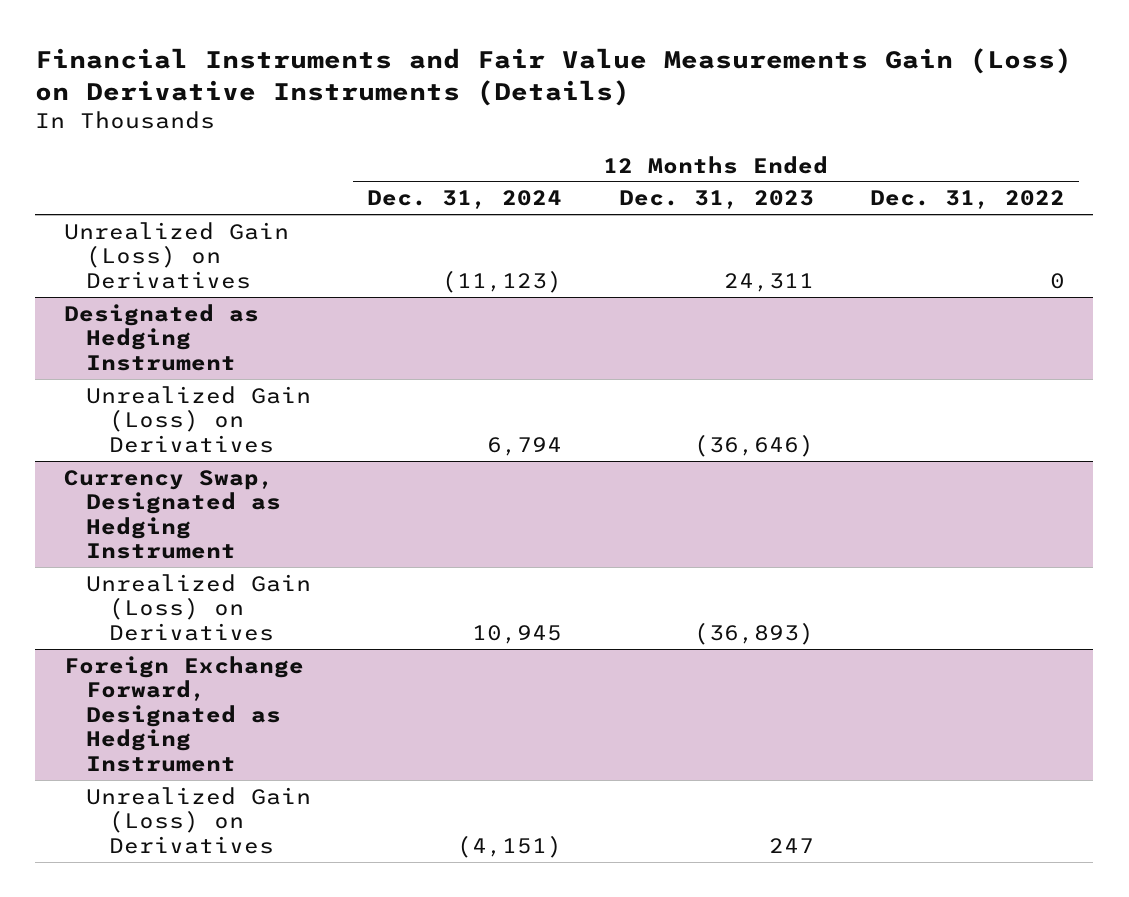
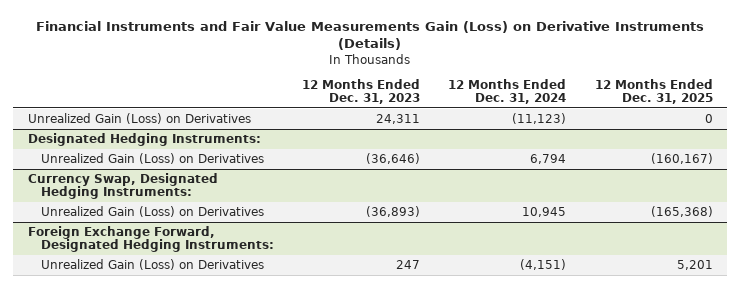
[870,190,1066,210] Dec. 31, 2022 -> none
none -> [594,78,713,105] 12 Months Ended Dec. 31, 2025
[63,303,259,371] Designated as Hedging Instrument -> [27,133,261,147] Designated Hedging Instruments:
[63,469,282,560] Currency Swap, Designated as Hedging Instrument -> [27,173,218,200] Currency Swap, Designated Hedging Instruments:
[63,655,304,773] Foreign Exchange Forward, Designated as Hedging Instrument -> [27,226,274,253] Foreign Exchange Forward, Designated Hedging Instruments:

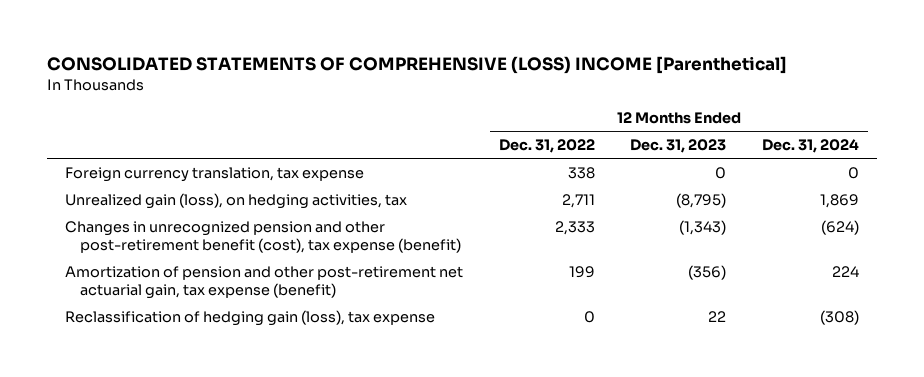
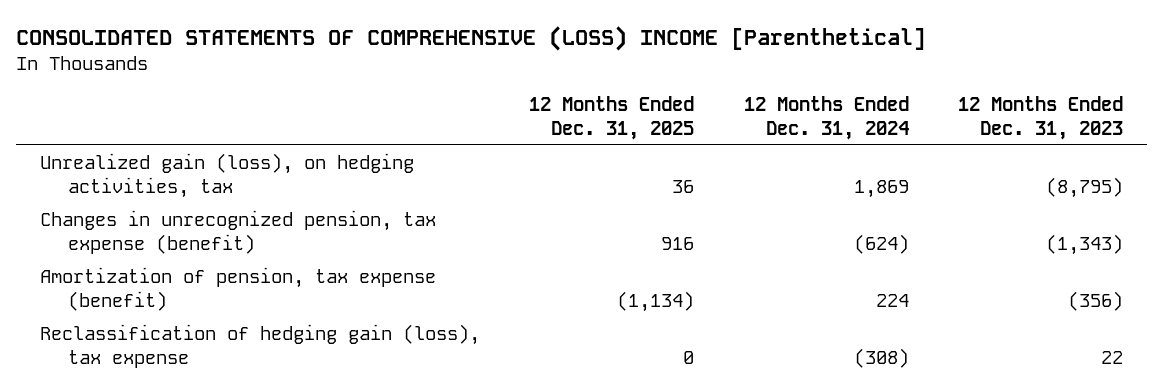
[498,139,595,154] Dec. 31, 2022 -> none
none -> [529,96,695,140] 12 Months Ended Dec. 31, 2025
[64,166,364,182] Foreign currency translation, tax expense -> none
[64,220,462,254] Changes in unrecognized pension and other post-retirement benefit (cost), tax expense (benefit) -> [40,209,437,254] Changes in unrecognized pension, tax expense (benefit)
[64,265,463,300] Amortization of pension and other post-retirement net actuarial gain, tax expense (benefit) -> [40,266,437,311] Amortization of pension, tax expense (benefit)

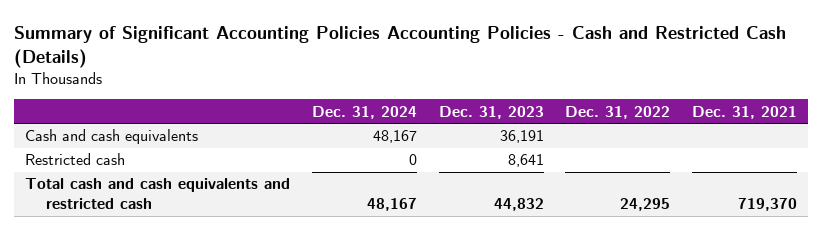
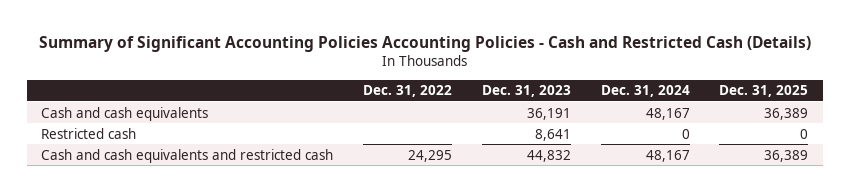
[691,105,797,119] Dec. 31, 2021 -> none
none -> [719,85,809,98] Dec. 31, 2025
[25,178,291,210] Total cash and cash equivalents and restricted cash -> [41,148,334,163] Cash and cash equivalents and restricted cash

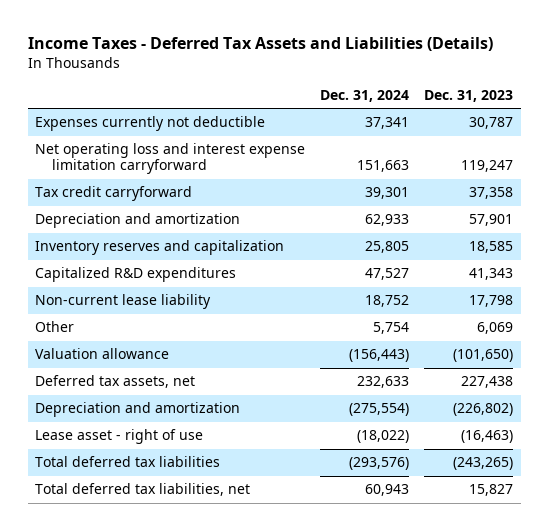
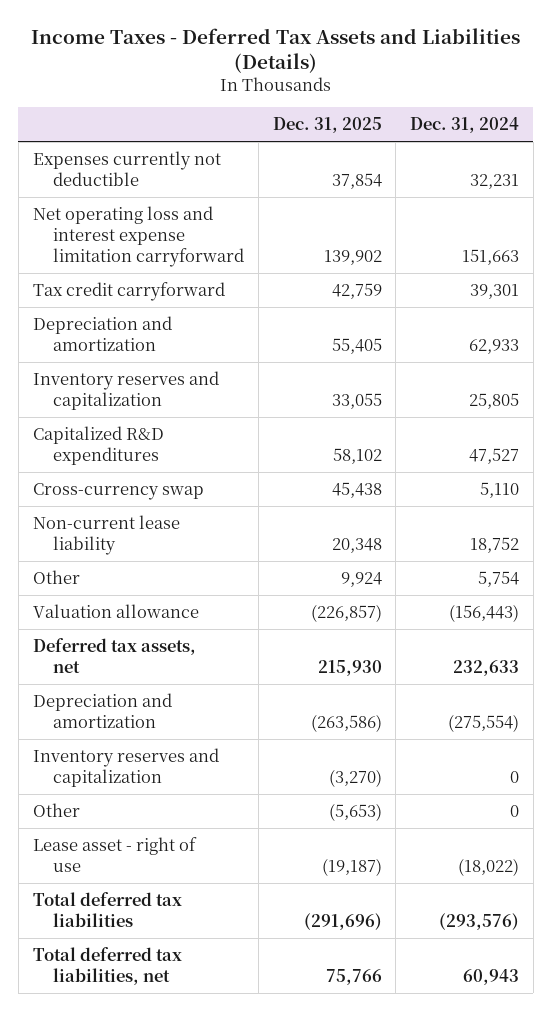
[424,90,514,103] Dec. 31, 2023 -> none
none -> [272,117,382,134] Dec. 31, 2025
[365,117,410,130] 37,341 -> [470,174,520,190] 32,231
none -> [32,482,204,500] Cross-currency swap
none -> [32,747,219,788] Inventory reserves and capitalization
none -> [32,802,80,817] Other

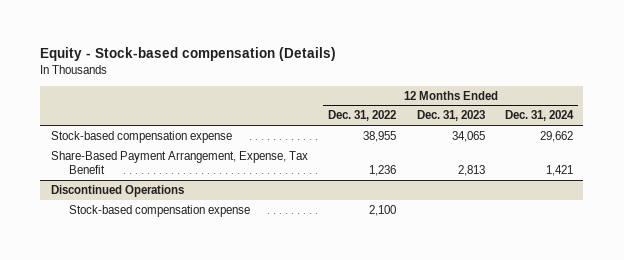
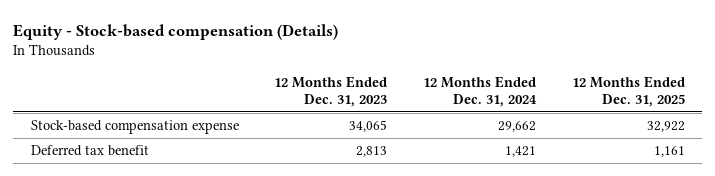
[328,110,397,122] Dec. 31, 2022 -> none
none -> [571,75,685,107] 12 Months Ended Dec. 31, 2025
[50,184,184,197] Discontinued Operations -> none
[68,204,250,217] Stock-based compensation expense -> none
[50,150,308,174] Share-Based Payment Arrangement, Expense, Tax Benefit -> [30,145,149,157] Deferred tax benefit

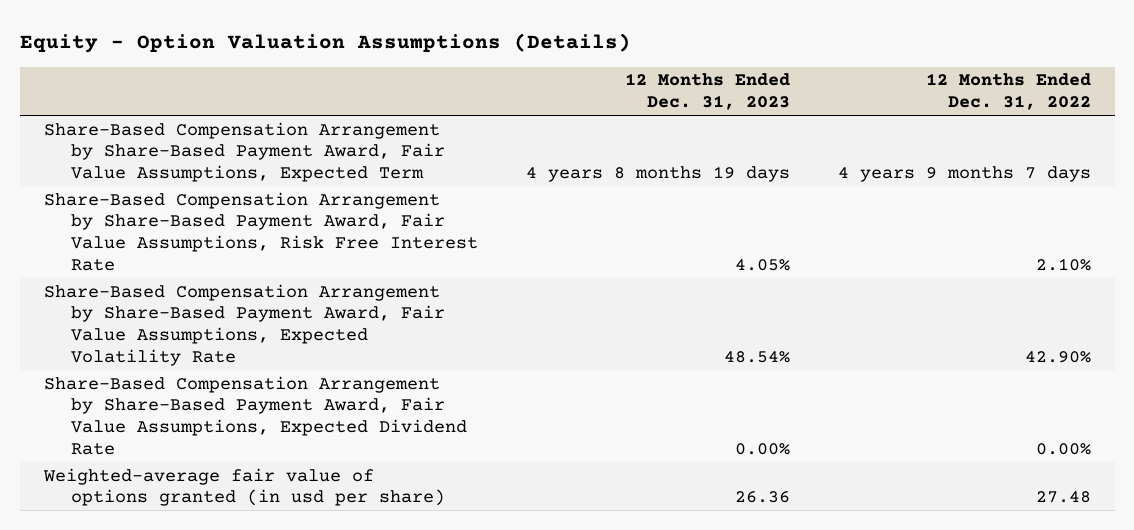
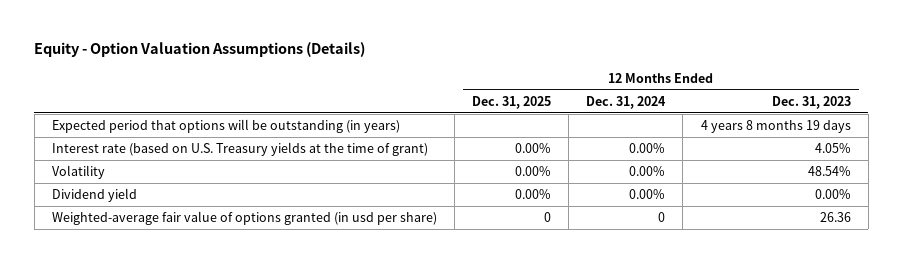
[925,73,1091,111] 12 Months Ended Dec. 31, 2022 -> none
none -> [472,95,552,109] Dec. 31, 2025
none -> [586,95,667,109] Dec. 31, 2024
[43,121,445,183] Share-Based Compensation Arrangement by Share-Based Payment Award, Fair Value Assumptions, Expected Term -> [51,119,400,134] Expected period that options will be outstanding (in years)
[43,191,478,272] Share-Based Compensation Arrangement by Share-Based Payment Award, Fair Value Assumptions, Risk Free Interest Rate -> [51,142,428,157] Interest rate (based on U.S. Treasury yields at the time of grant)
[43,283,445,367] Share-Based Compensation Arrangement by Share-Based Payment Award, Fair Value Assumptions, Expected Volatility Rate -> [51,165,105,180] Volatility
[43,375,467,456] Share-Based Compensation Arrangement by Share-Based Payment Award, Fair Value Assumptions, Expected Dividend Rate -> [51,188,137,203] Dividend yield

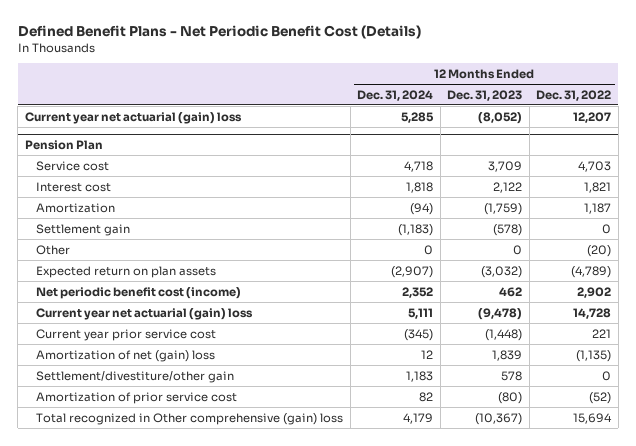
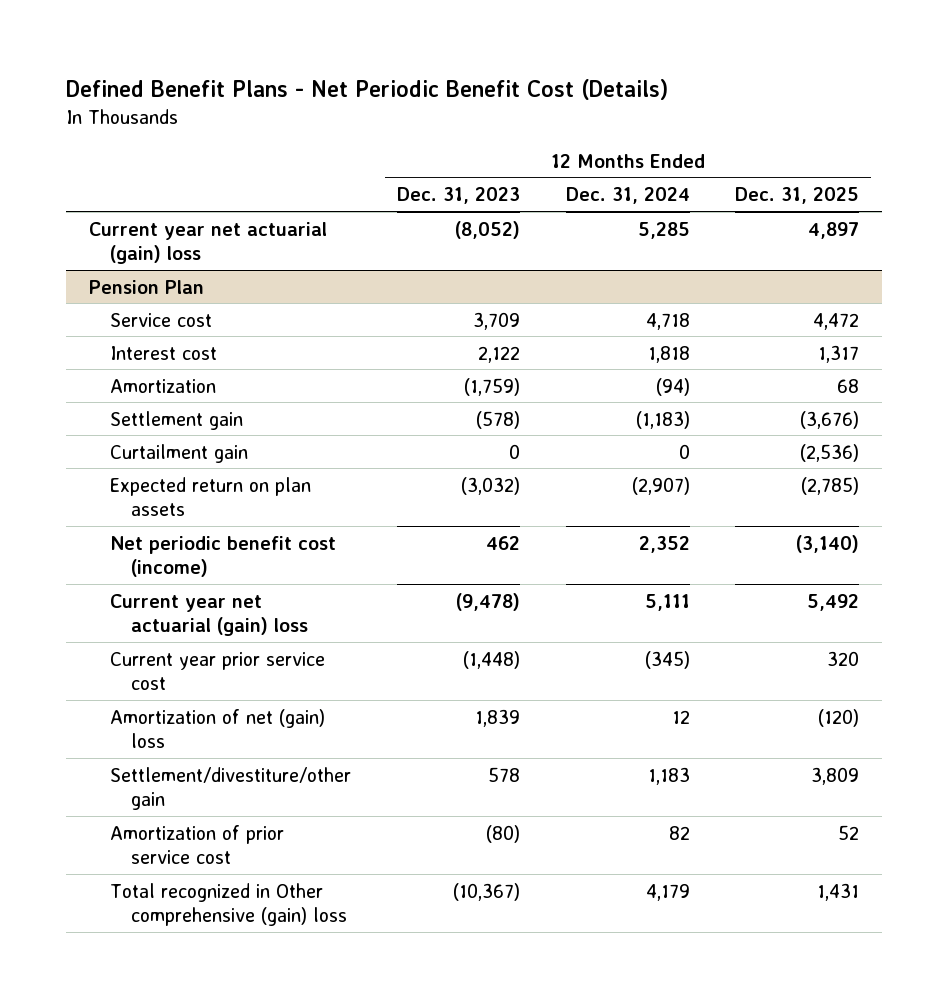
[536,89,612,101] Dec. 31, 2022 -> none
none -> [735,187,860,205] Dec. 31, 2025
[36,244,71,255] Other -> none
none -> [109,443,248,463] Curtailment gain

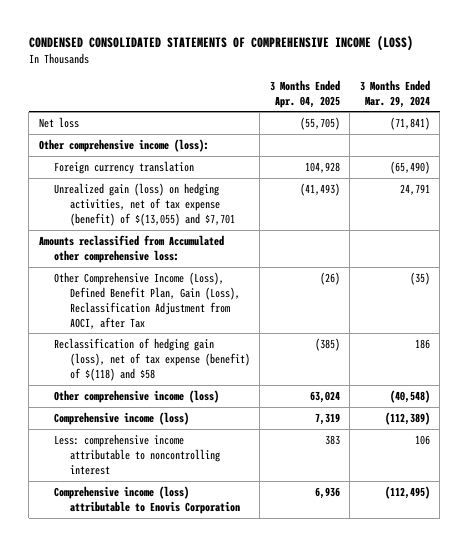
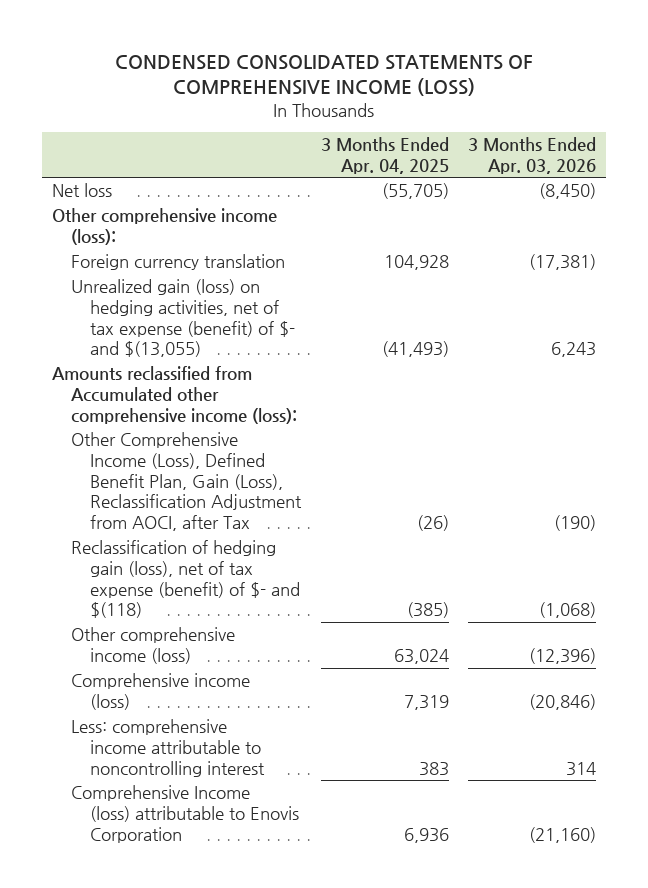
[359,79,430,108] 3 Months Ended Mar. 29, 2024 -> none
none -> [468,137,597,174] 3 Months Ended Apr. 03, 2026
[54,183,235,226] Unrealized gain (loss) on hedging activities, net of tax expense (benefit) of $(13,055) and $7,701 -> [71,279,296,358] Unrealized gain (loss) on hedging activities, net of tax expense (benefit) of $- and $(13,055)
[38,235,224,263] Amounts reclassified from Accumulated other comprehensive loss: -> [52,366,298,424] Amounts reclassified from Accumulated other comprehensive income (loss):
[54,338,250,381] Reclassification of hedging gain (loss), net of tax expense (benefit) of $(118) and $58 -> [71,540,301,619] Reclassification of hedging gain (loss), net of tax expense (benefit) of $- and $(118)
[54,486,240,514] Comprehensive income (loss) attributable to Enovis Corporation -> [71,785,300,843] Comprehensive Income (loss) attributable to Enovis Corporation

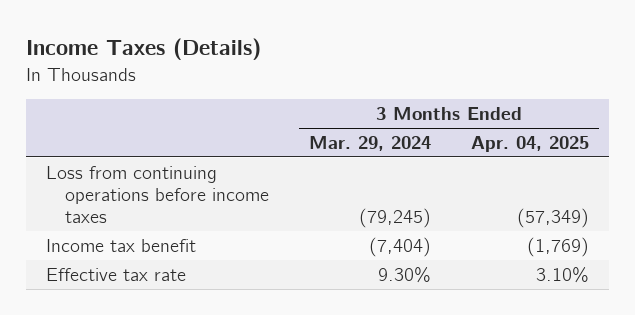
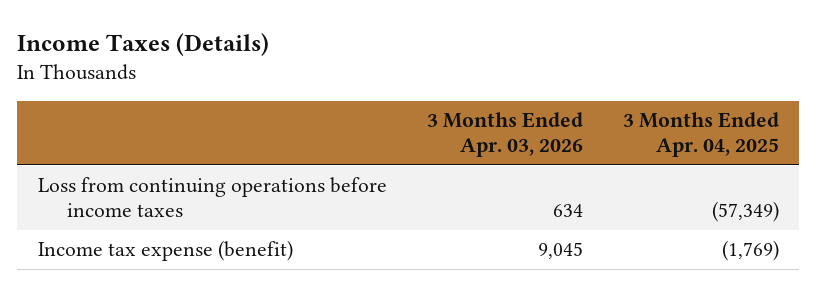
[309,135,432,151] Mar. 29, 2024 -> none
none -> [426,112,583,158] 3 Months Ended Apr. 03, 2026
[46,267,187,281] Effective tax rate -> none
[46,238,197,252] Income tax benefit -> [37,240,293,262] Income tax expense (benefit)

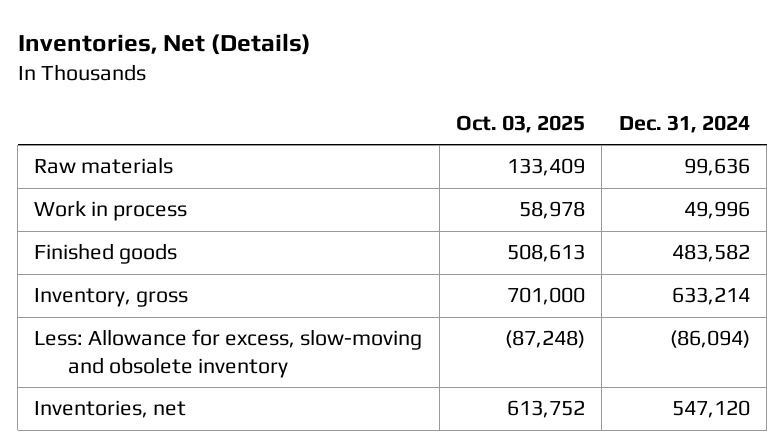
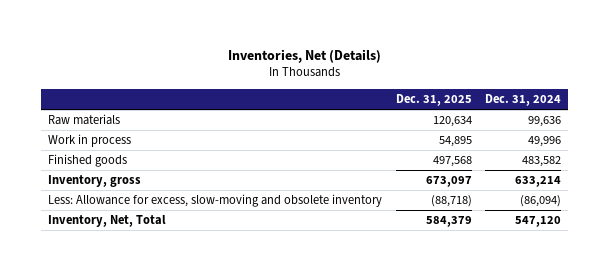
[456,114,586,133] Oct. 03, 2025 -> none
none -> [395,94,472,107] Dec. 31, 2025
[34,400,187,419] Inventories, net -> [47,215,166,228] Inventory, Net, Total

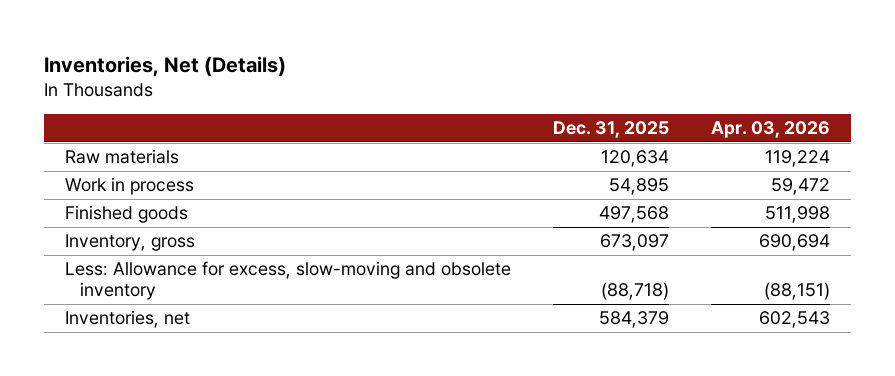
[485,94,562,107] Dec. 31, 2024 -> none
none -> [710,121,830,139] Apr. 03, 2026
[47,215,166,228] Inventory, Net, Total -> [65,310,191,329] Inventories, net

